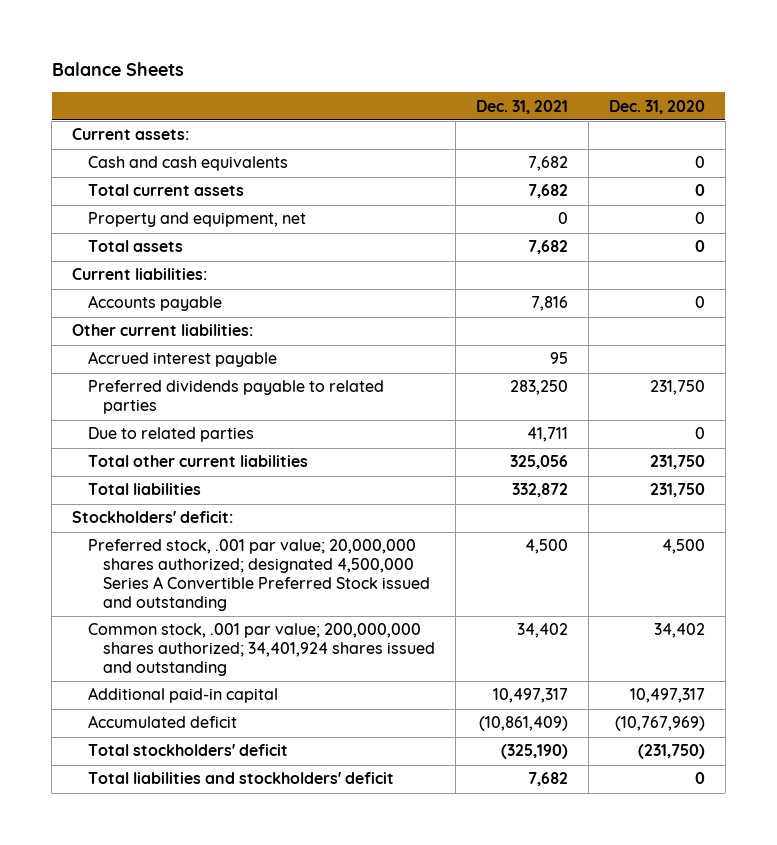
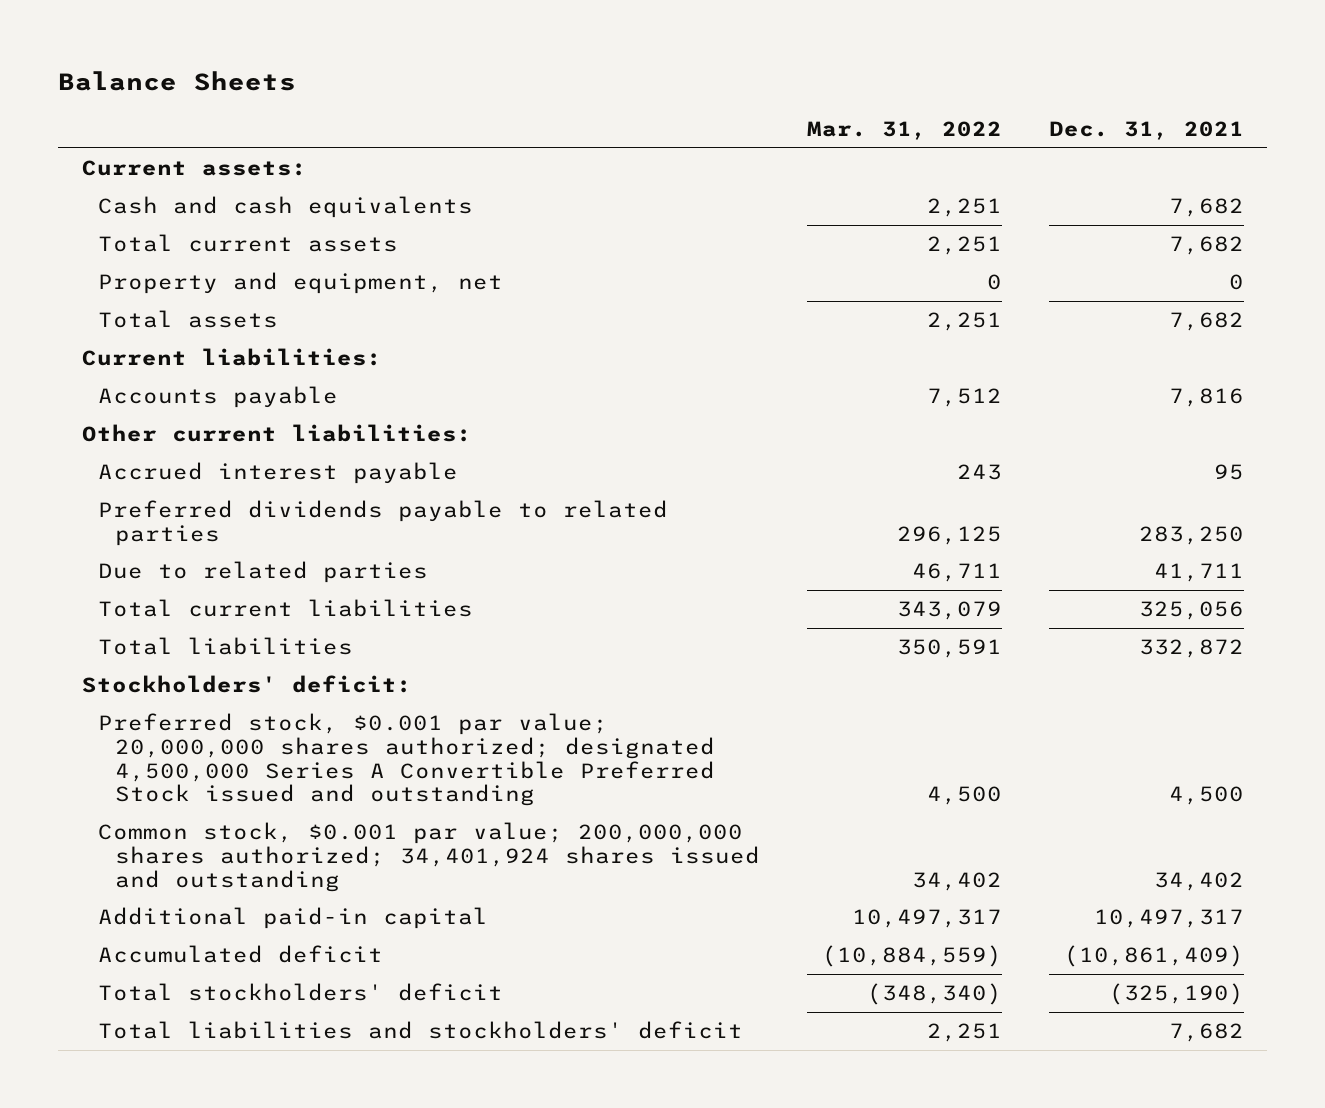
[608,99,705,114] Dec. 31, 2020 -> none
none -> [807,120,1003,140] Mar. 31, 2022
[87,455,308,468] Total other current liabilities -> [98,598,474,617] Total current liabilities
[87,539,430,612] Preferred stock, .001 par value; 20,000,000 shares authorized; designated 4,500,000 Series A Convertible Preferred Stock issued and outstanding -> [98,712,716,807] Preferred stock, $0.001 par value; 20,000,000 shares authorized; designated 4,500,000 Series A Convertible Preferred Stock issued and outstanding
[87,623,435,677] Common stock, .001 par value; 200,000,000 shares authorized; 34,401,924 shares issued and outstanding -> [98,821,761,892] Common stock, $0.001 par value; 200,000,000 shares authorized; 34,401,924 shares issued and outstanding

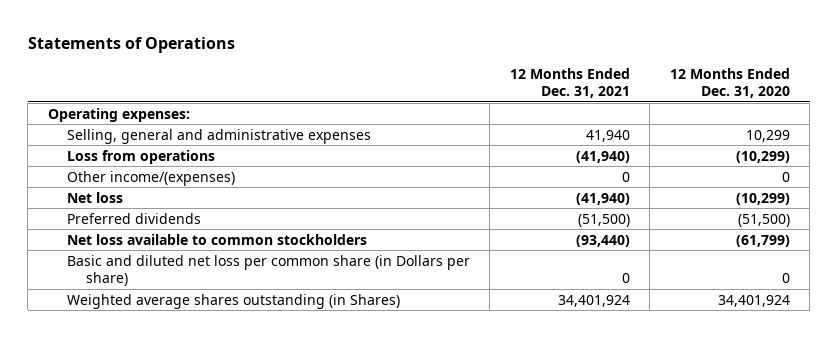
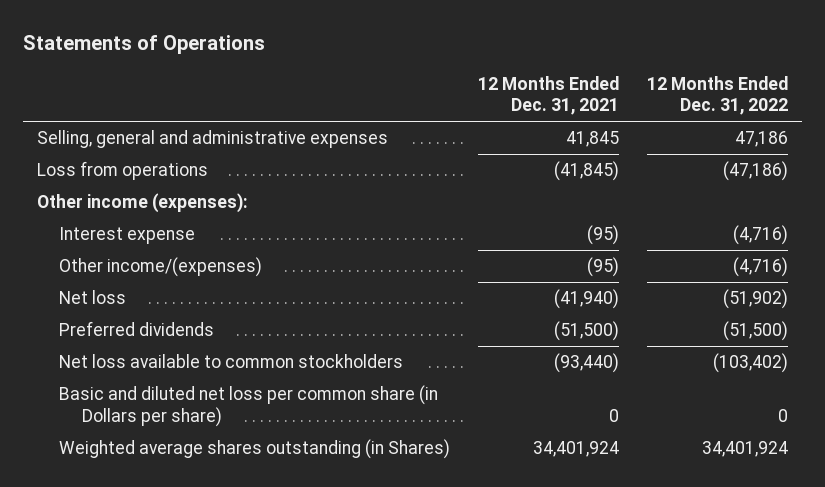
[669,67,790,99] 12 Months Ended Dec. 31, 2020 -> none
none -> [647,75,789,116] 12 Months Ended Dec. 31, 2022
[47,107,190,122] Operating expenses: -> none
[585,129,630,142] 41,940 -> [566,131,620,148] 41,845
[575,150,630,163] (41,940) -> [554,161,620,182] (41,845)
none -> [36,193,248,214] Other income (expenses):
none -> [59,227,196,245] Interest expense
[621,171,630,182] 0 -> [587,257,620,278] (95)

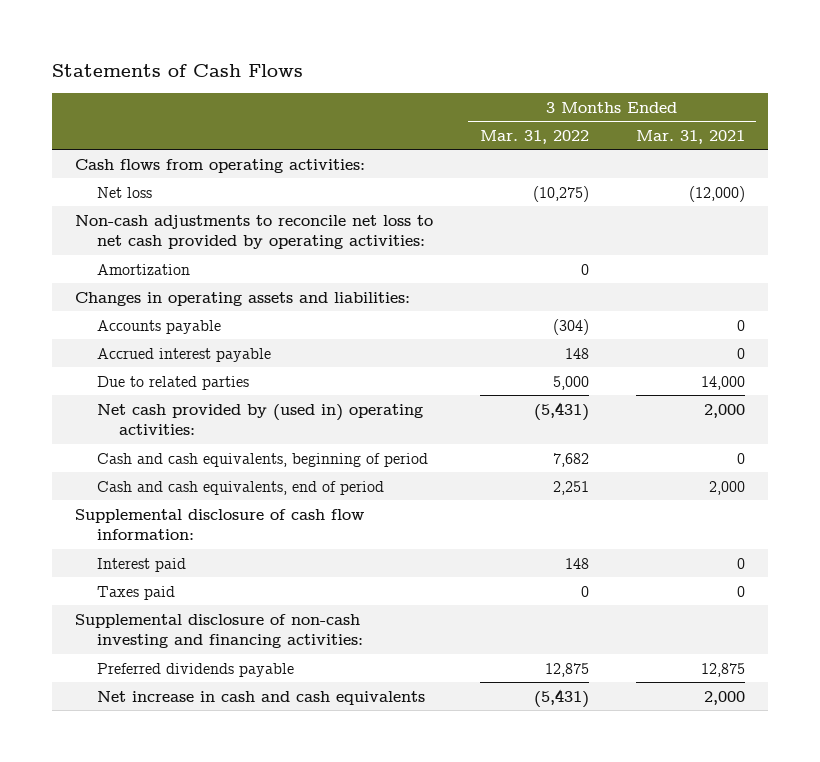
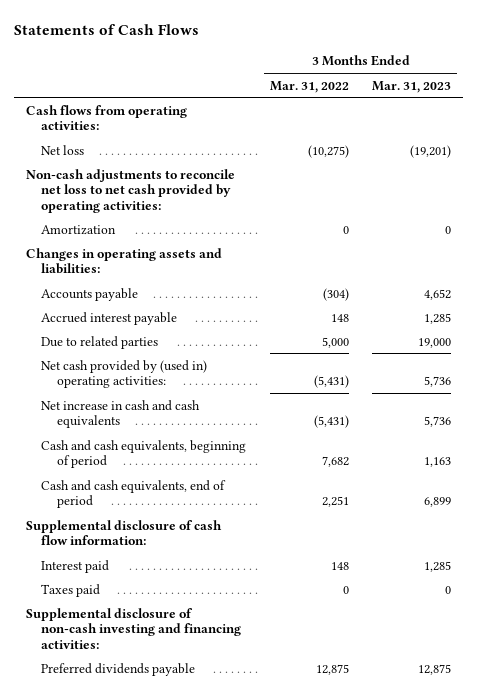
[635,129,745,144] Mar. 31, 2021 -> none
none -> [372,80,452,93] Mar. 31, 2023
[97,690,426,705] Net increase in cash and cash equivalents -> [41,399,201,429] Net increase in cash and cash equivalents

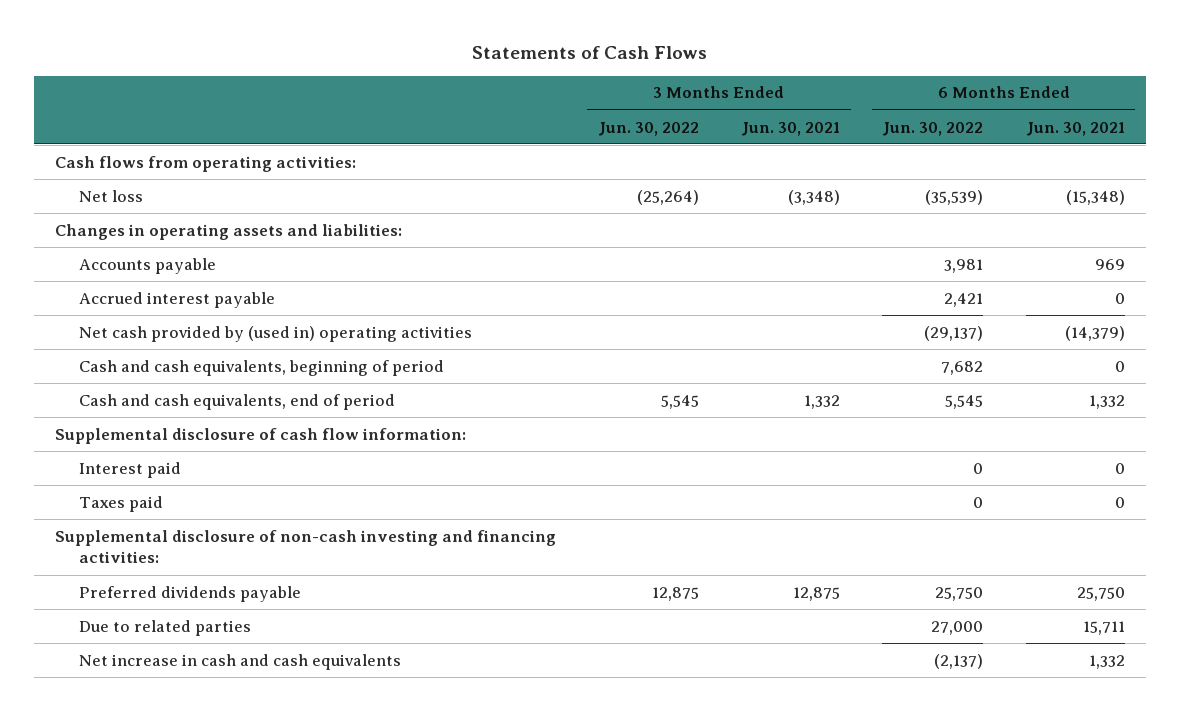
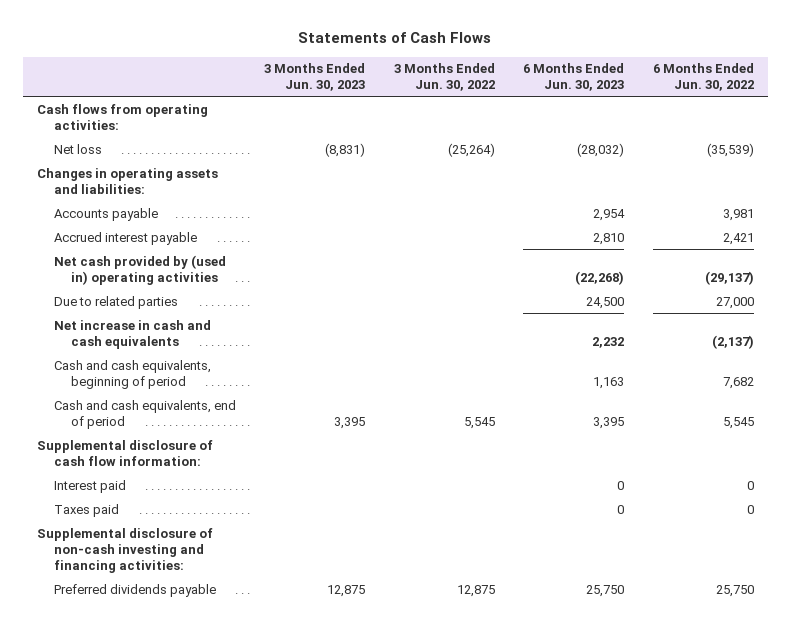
[741,121,841,136] Jun. 30, 2021 -> none
[1025,121,1125,136] Jun. 30, 2021 -> none
none -> [264,63,366,92] 3 Months Ended Jun. 30, 2023
none -> [523,63,625,92] 6 Months Ended Jun. 30, 2023
[78,619,251,636] Due to related parties -> [53,295,178,309] Due to related parties
[78,653,401,670] Net increase in cash and cash equivalents -> [53,319,211,349] Net increase in cash and cash equivalents

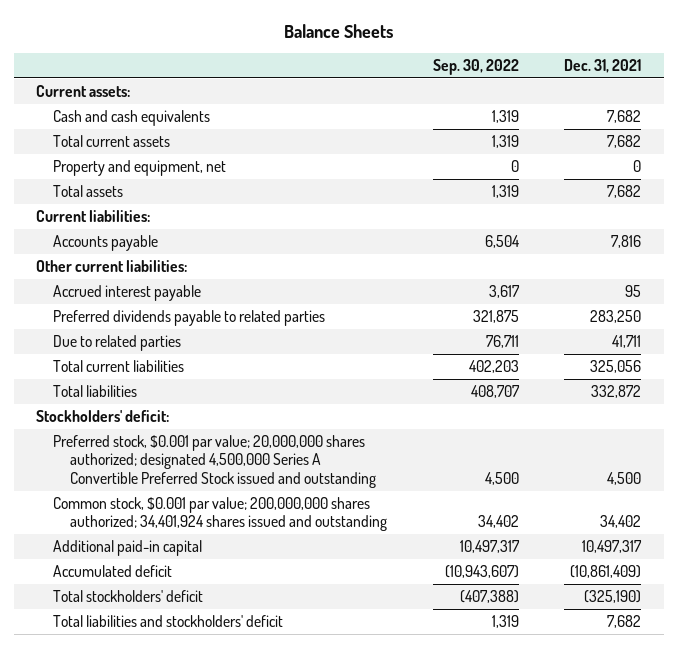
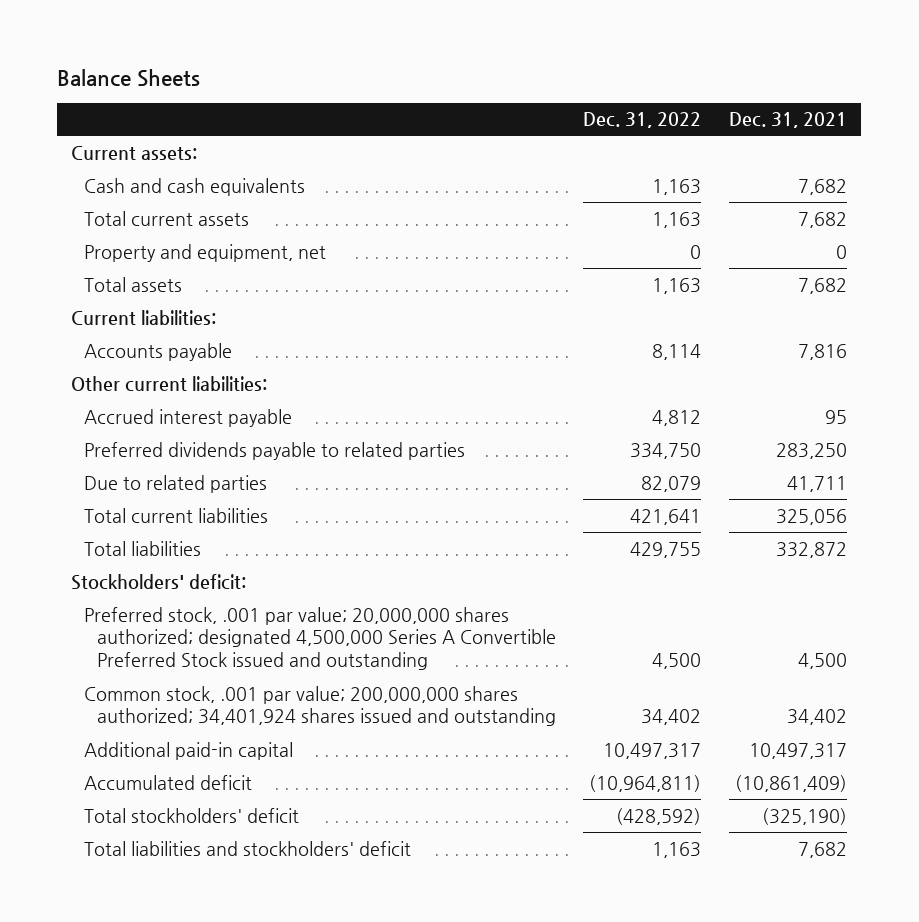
[432,58,519,75] Sep. 30, 2022 -> none
none -> [583,112,702,129] Dec. 31, 2022
[53,434,377,488] Preferred stock, $0.001 par value; 20,000,000 shares authorized; designated 4,500,000 Series A Convertible Preferred Stock issued and outstanding -> [83,606,556,671] Preferred stock, .001 par value; 20,000,000 shares authorized; designated 4,500,000 Series A Convertible Preferred Stock issued and outstanding
[53,496,388,532] Common stock, $0.001 par value; 200,000,000 shares authorized; 34,401,924 shares issued and outstanding -> [83,685,556,727] Common stock, .001 par value; 200,000,000 shares authorized; 34,401,924 shares issued and outstanding

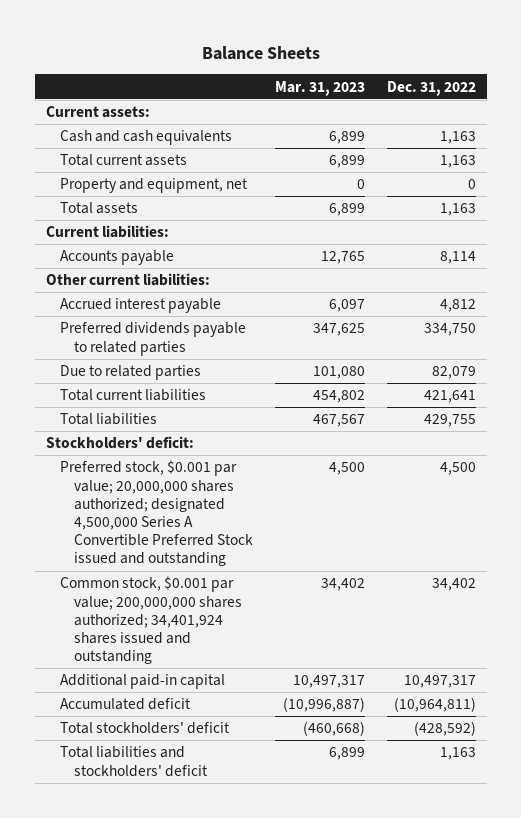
[729,112,848,129] Dec. 31, 2021 -> none
none -> [274,80,365,96] Mar. 31, 2023
[83,606,556,671] Preferred stock, .001 par value; 20,000,000 shares authorized; designated 4,500,000 Series A Convertible Preferred Stock issued and outstanding -> [59,460,254,567] Preferred stock, $0.001 par value; 20,000,000 shares authorized; designated 4,500,000 Series A Convertible Preferred Stock issued and outstanding
[83,685,556,727] Common stock, .001 par value; 200,000,000 shares authorized; 34,401,924 shares issued and outstanding -> [59,576,243,665] Common stock, $0.001 par value; 200,000,000 shares authorized; 34,401,924 shares issued and outstanding

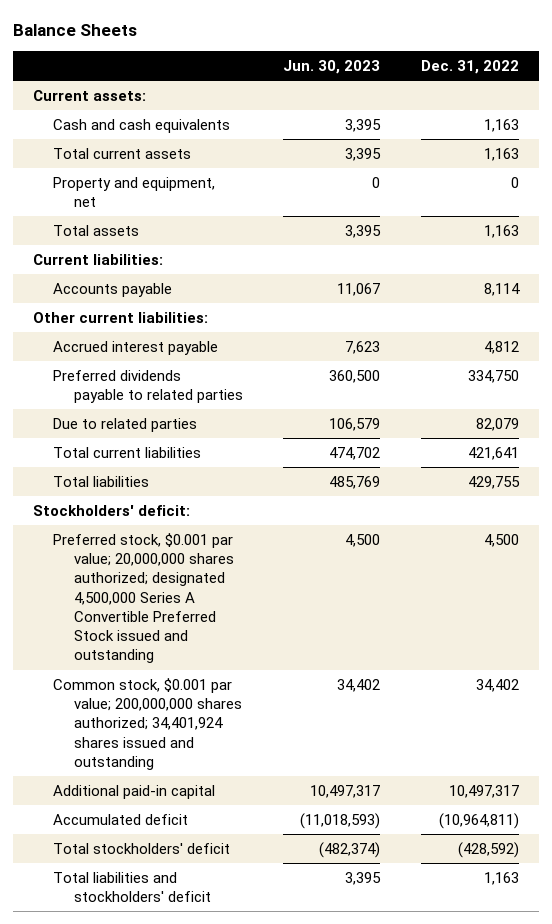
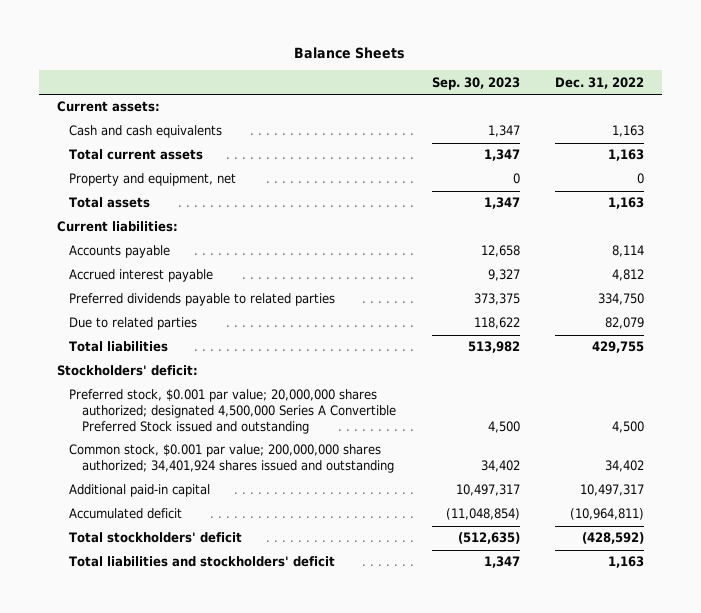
[283,59,381,74] Jun. 30, 2023 -> none
none -> [431,76,520,90] Sep. 30, 2023
[33,311,209,323] Other current liabilities: -> none
[53,446,202,458] Total current liabilities -> none

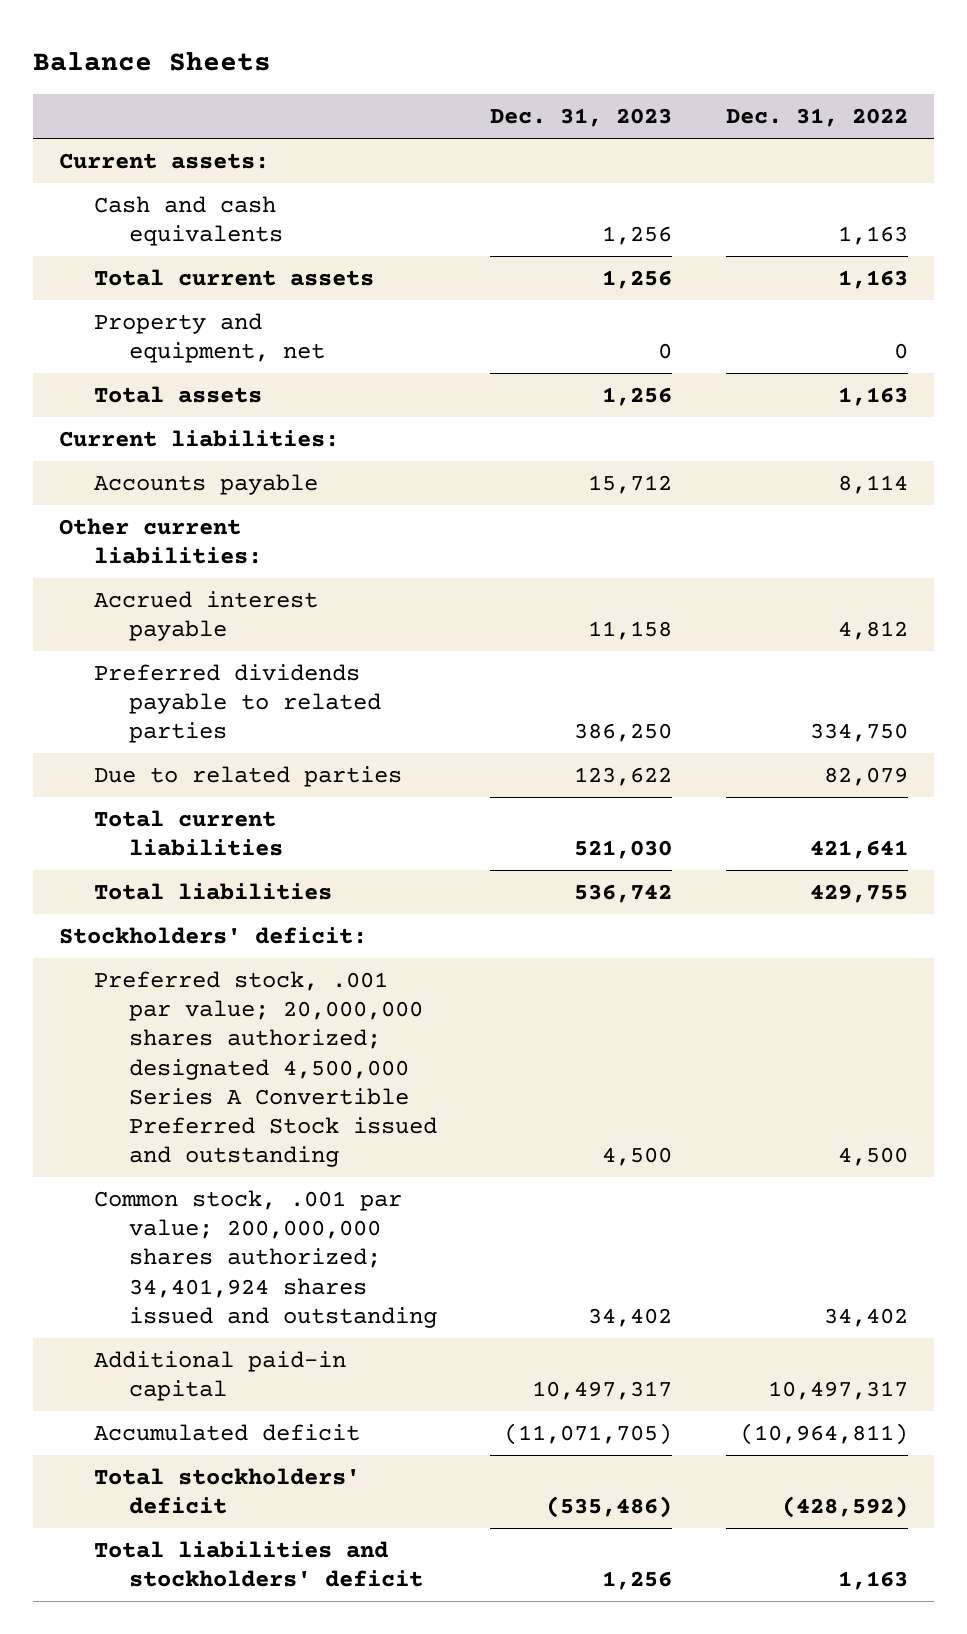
[431,76,520,90] Sep. 30, 2023 -> none
none -> [490,108,673,128] Dec. 31, 2023
none -> [59,517,263,565] Other current liabilities:
none -> [94,809,284,857] Total current liabilities
[69,389,397,434] Preferred stock, $0.001 par value; 20,000,000 shares authorized; designated 4,500,000 Series A Convertible Preferred Stock issued and outstanding -> [94,970,438,1168] Preferred stock, .001 par value; 20,000,000 shares authorized; designated 4,500,000 Series A Convertible Preferred Stock issued and outstanding
[69,444,395,474] Common stock, $0.001 par value; 200,000,000 shares authorized; 34,401,924 shares issued and outstanding -> [94,1189,438,1328] Common stock, .001 par value; 200,000,000 shares authorized; 34,401,924 shares issued and outstanding

